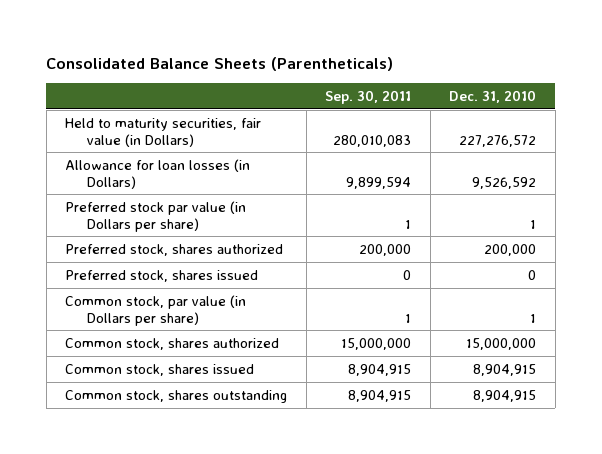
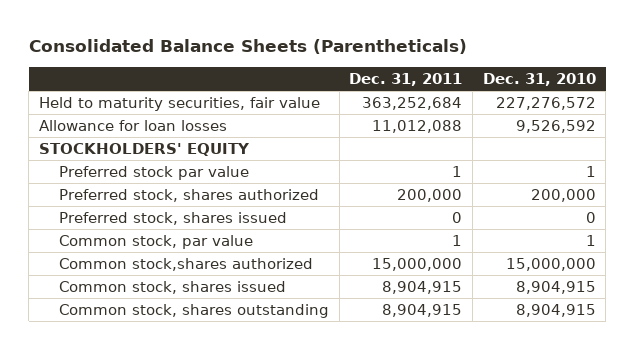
[325,90,412,105] Sep. 30, 2011 -> none
none -> [349,72,463,86] Dec. 31, 2011
[65,117,262,147] Held to maturity securities, fair value (in Dollars) -> [38,97,320,112] Held to maturity securities, fair value
[65,158,251,189] Allowance for loan losses (in Dollars) -> [38,120,227,132] Allowance for loan losses
none -> [38,143,250,157] STOCKHOLDERS' EQUITY
[65,200,247,232] Preferred stock par value (in Dollars per share) -> [59,166,250,181] Preferred stock par value
[65,294,247,326] Common stock, par value (in Dollars per share) -> [59,235,254,250] Common stock, par value
[65,337,280,350] Common stock, shares authorized -> [59,258,314,272] Common stock,shares authorized

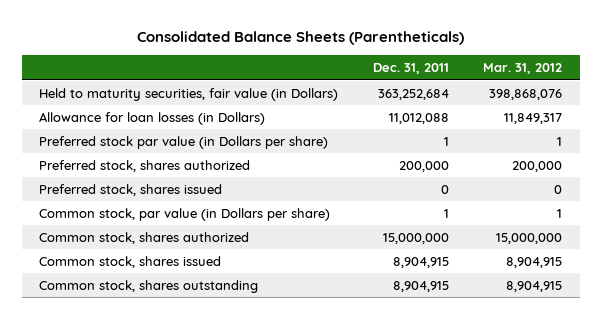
[482,72,596,86] Dec. 31, 2010 -> none
none -> [483,63,563,75] Mar. 31, 2012
[38,143,250,157] STOCKHOLDERS' EQUITY -> none
[38,97,320,112] Held to maturity securities, fair value -> [39,87,339,101] Held to maturity securities, fair value (in Dollars)
[38,120,227,132] Allowance for loan losses -> [39,111,266,125] Allowance for loan losses (in Dollars)
[59,166,250,181] Preferred stock par value -> [39,135,329,149] Preferred stock par value (in Dollars per share)
[59,235,254,250] Common stock, par value -> [39,207,331,221] Common stock, par value (in Dollars per share)
[59,258,314,272] Common stock,shares authorized -> [39,231,250,244] Common stock, shares authorized

